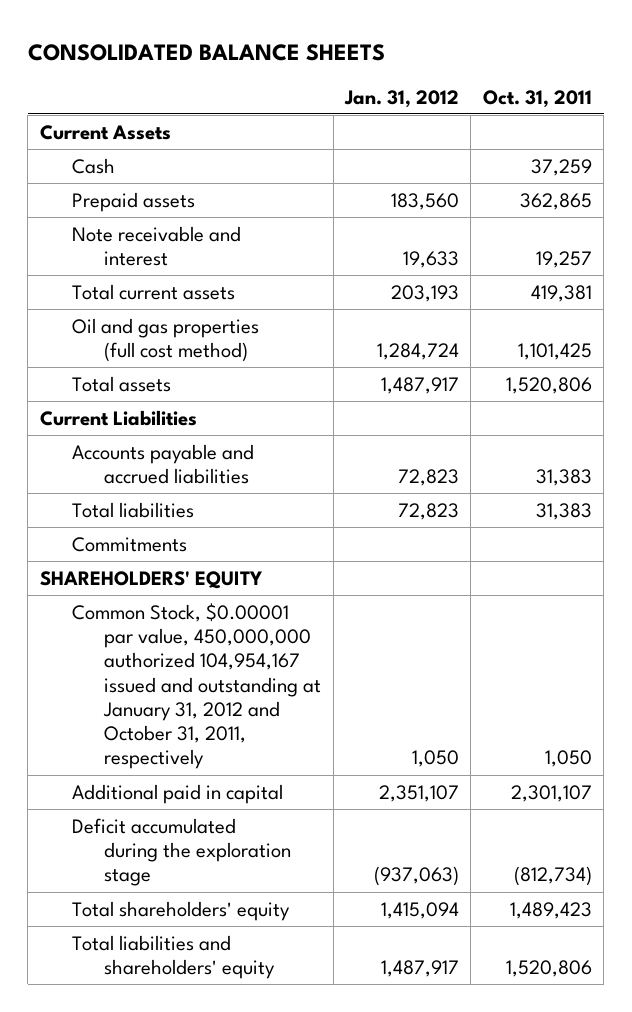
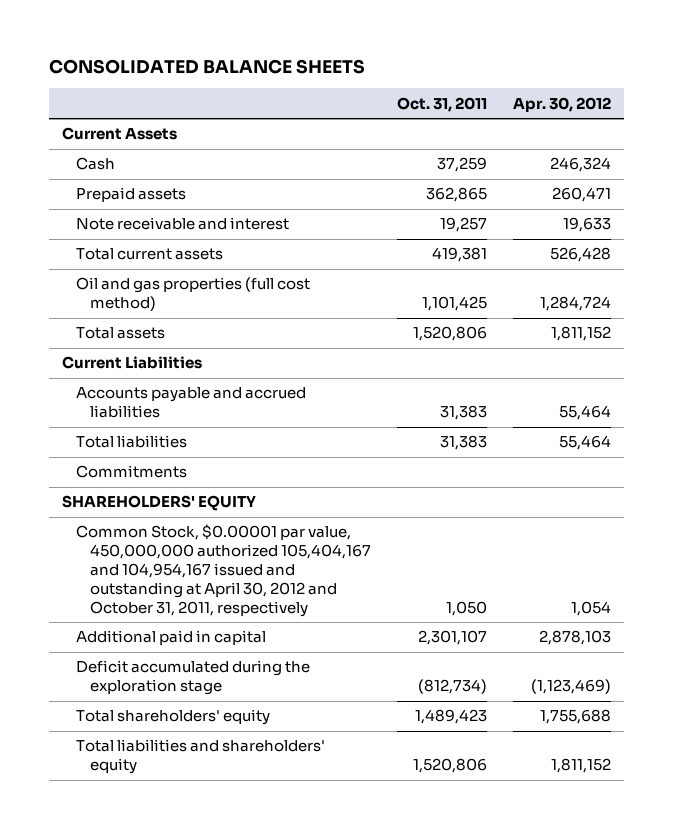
[344,89,460,108] Jan. 31, 2012 -> none
none -> [513,96,612,112] Apr. 30, 2012
[72,602,322,770] Common Stock, $0.00001 par value, 450,000,000 authorized 104,954,167 issued and outstanding at January 31, 2012 and October 31, 2011, respectively -> [76,524,372,618] Common Stock, $0.00001 par value, 450,000,000 authorized 105,404,167 and 104,954,167 issued and outstanding at April 30, 2012 and October 31, 2011, respectively

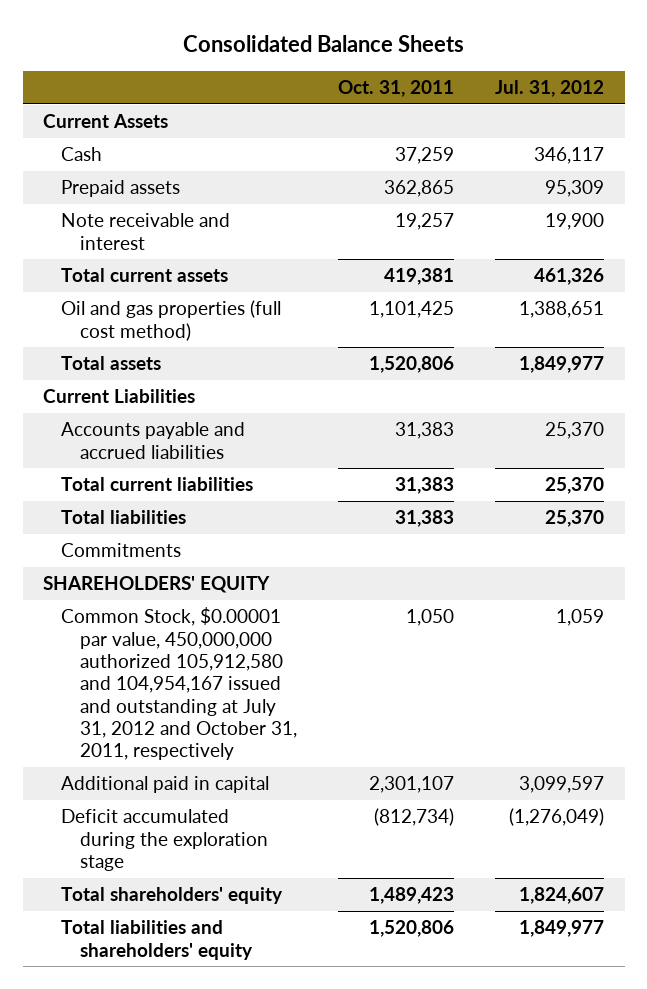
[49,59,366,75] CONSOLIDATED BALANCE SHEETS -> [182,34,464,52] Consolidated Balance Sheets
[513,96,612,112] Apr. 30, 2012 -> none
none -> [495,80,605,98] Jul. 31, 2012
none -> [61,477,254,492] Total current liabilities
[76,524,372,618] Common Stock, $0.00001 par value, 450,000,000 authorized 105,404,167 and 104,954,167 issued and outstanding at April 30, 2012 and October 31, 2011, respectively -> [61,607,297,761] Common Stock, $0.00001 par value, 450,000,000 authorized 105,912,580 and 104,954,167 issued and outstanding at July 31, 2012 and October 31, 2011, respectively

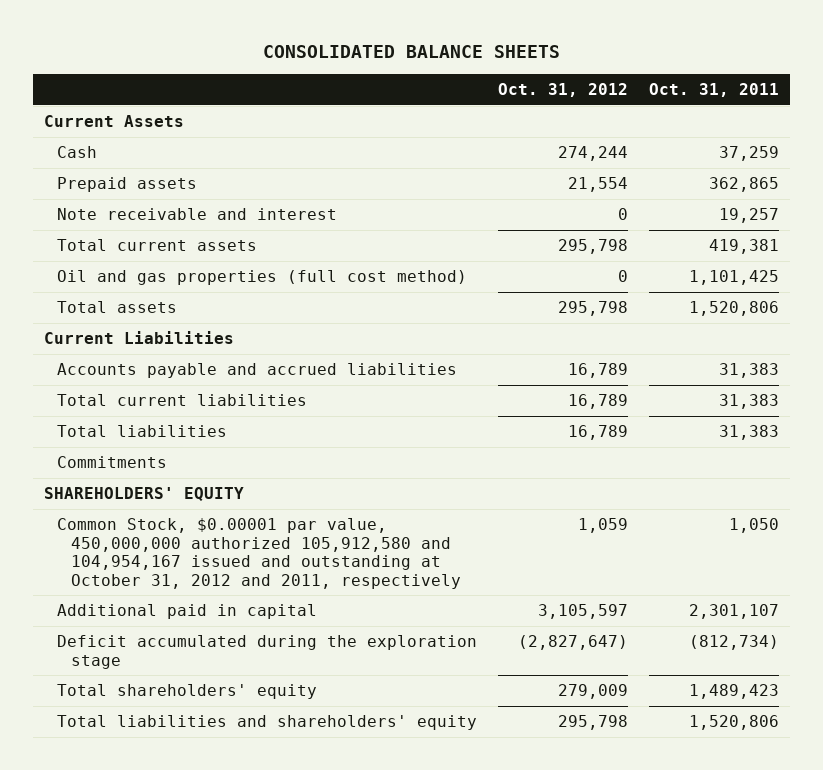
[182,34,464,52] Consolidated Balance Sheets -> [262,45,560,59] CONSOLIDATED BALANCE SHEETS
[495,80,605,98] Jul. 31, 2012 -> none
none -> [498,83,629,98] Oct. 31, 2012
[61,607,297,761] Common Stock, $0.00001 par value, 450,000,000 authorized 105,912,580 and 104,954,167 issued and outstanding at July 31, 2012 and October 31, 2011, respectively -> [57,518,461,589] Common Stock, $0.00001 par value, 450,000,000 authorized 105,912,580 and 104,954,167 issued and outstanding at October 31, 2012 and 2011, respectively

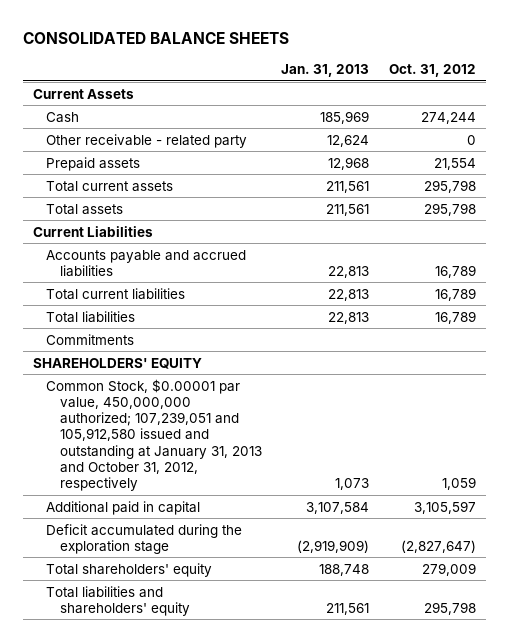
[649,83,780,98] Oct. 31, 2011 -> none
none -> [281,63,370,77] Jan. 31, 2013
none -> [46,133,248,148] Other receivable - related party
[57,208,338,221] Note receivable and interest -> none
[57,270,468,286] Oil and gas properties (full cost method) -> none
[57,518,461,589] Common Stock, $0.00001 par value, 450,000,000 authorized 105,912,580 and 104,954,167 issued and outstanding at October 31, 2012 and 2011, respectively -> [46,378,262,492] Common Stock, $0.00001 par value, 450,000,000 authorized; 107,239,051 and 105,912,580 issued and outstanding at January 31, 2013 and October 31, 2012, respectively

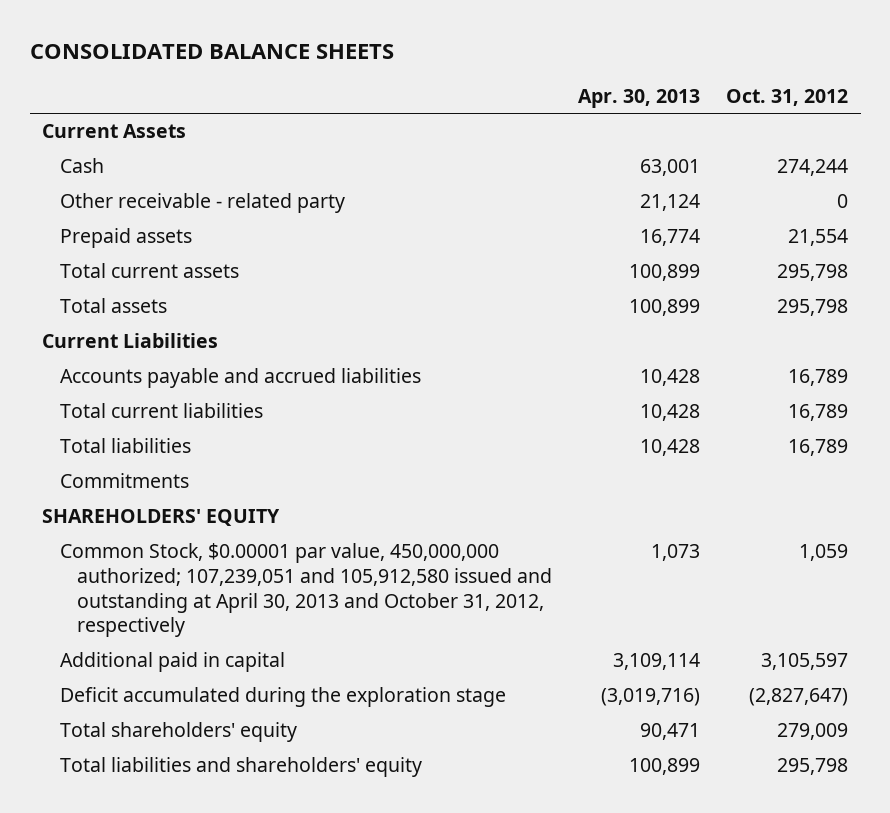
[281,63,370,77] Jan. 31, 2013 -> none
none -> [577,88,700,108] Apr. 30, 2013
[46,378,262,492] Common Stock, $0.00001 par value, 450,000,000 authorized; 107,239,051 and 105,912,580 issued and outstanding at January 31, 2013 and October 31, 2012, respectively -> [59,543,552,638] Common Stock, $0.00001 par value, 450,000,000 authorized; 107,239,051 and 105,912,580 issued and outstanding at April 30, 2013 and October 31, 2012, respectively

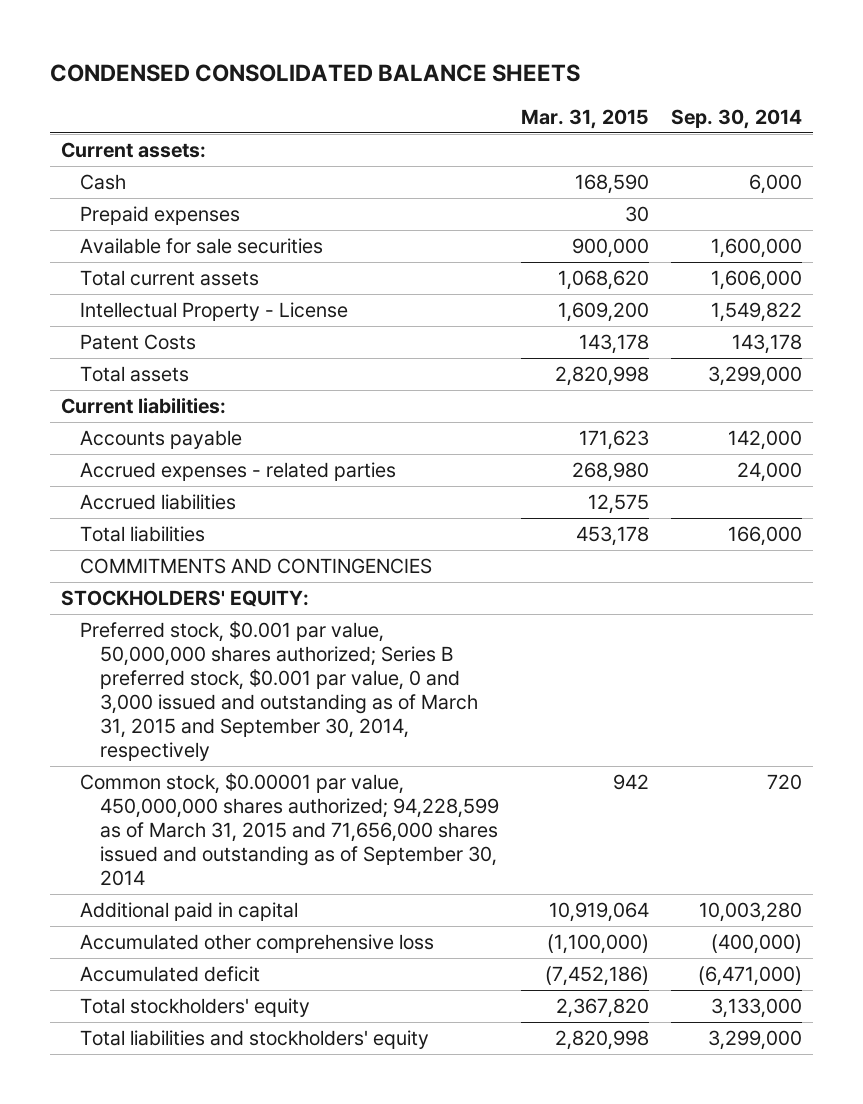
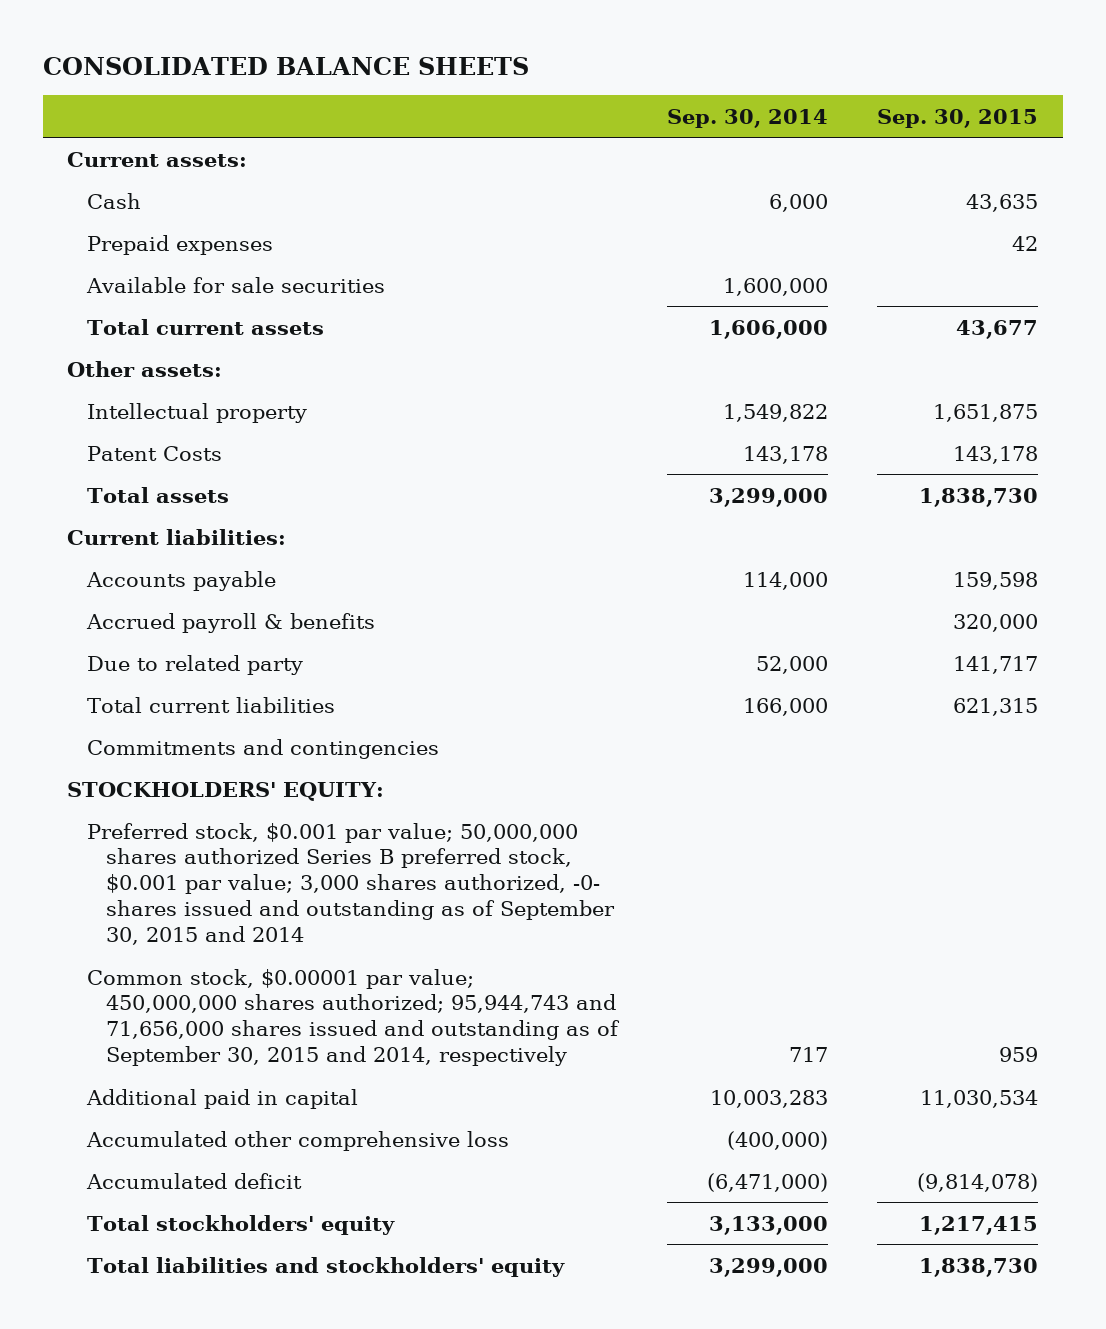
[49,63,580,82] CONDENSED CONSOLIDATED BALANCE SHEETS -> [42,56,529,75] CONSOLIDATED BALANCE SHEETS
[521,108,650,129] Mar. 31, 2015 -> none
none -> [877,108,1039,128] Sep. 30, 2015
none -> [67,360,223,377] Other assets:
[80,302,349,322] Intellectual Property - License -> [86,402,307,423] Intellectual property
[80,462,397,482] Accrued expenses - related parties -> none
[80,494,237,511] Accrued liabilities -> none
[728,430,803,451] 142,000 -> [743,571,829,590] 114,000
none -> [85,612,375,633] Accrued payroll & benefits
none -> [86,654,303,675] Due to related party
[80,526,206,543] Total liabilities -> [86,696,335,713] Total current liabilities
[80,558,433,575] COMMITMENTS AND CONTINGENCIES -> [86,738,439,759] Commitments and contingencies
[80,621,479,761] Preferred stock, $0.001 par value, 50,000,000 shares authorized; Series B preferred stock, $0.001 par value, 0 and 3,000 issued and outstanding as of March 31, 2015 and September 30, 2014, respectively -> [86,822,616,946] Preferred stock, $0.001 par value; 50,000,000 shares authorized Series B preferred stock, $0.001 par value; 3,000 shares authorized, -0- shares issued and outstanding as of September 30, 2015 and 2014
[80,773,500,886] Common stock, $0.00001 par value, 450,000,000 shares authorized; 94,228,599 as of March 31, 2015 and 71,656,000 shares issued and outstanding as of September 30, 2014 -> [86,968,621,1067] Common stock, $0.00001 par value; 450,000,000 shares authorized; 95,944,743 and 71,656,000 shares issued and outstanding as of September 30, 2015 and 2014, respectively
[767,774,803,791] 720 -> [789,1047,829,1063] 717
[699,902,803,923] 10,003,280 -> [710,1089,829,1108] 10,003,283

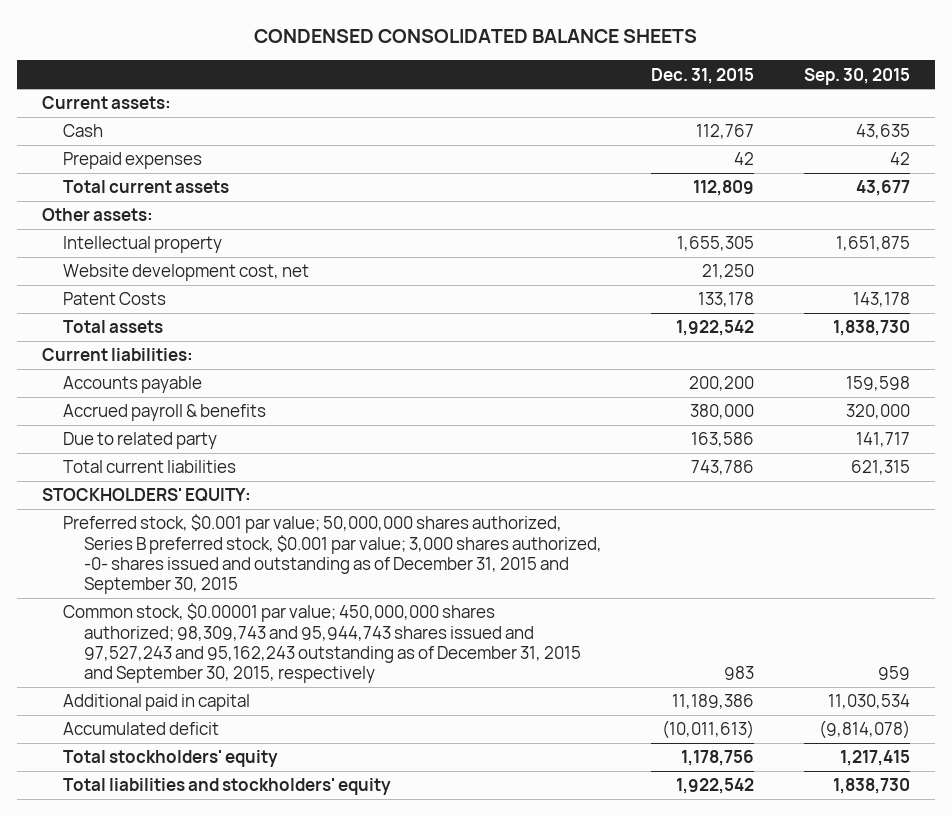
[42,56,529,75] CONSOLIDATED BALANCE SHEETS -> [254,29,698,44] CONDENSED CONSOLIDATED BALANCE SHEETS
[667,108,829,128] Sep. 30, 2014 -> none
none -> [651,67,755,84] Dec. 31, 2015
[85,276,385,293] Available for sale securities -> none
none -> [62,264,309,282] Website development cost, net
[86,738,439,759] Commitments and contingencies -> none
[86,822,616,946] Preferred stock, $0.001 par value; 50,000,000 shares authorized Series B preferred stock, $0.001 par value; 3,000 shares authorized, -0- shares issued and outstanding as of September 30, 2015 and 2014 -> [62,514,602,595] Preferred stock, $0.001 par value; 50,000,000 shares authorized, Series B preferred stock, $0.001 par value; 3,000 shares authorized, -0- shares issued and outstanding as of December 31, 2015 and September 30, 2015
[86,968,621,1067] Common stock, $0.00001 par value; 450,000,000 shares authorized; 95,944,743 and 71,656,000 shares issued and outstanding as of September 30, 2015 and 2014, respectively -> [62,603,581,684] Common stock, $0.00001 par value; 450,000,000 shares authorized; 98,309,743 and 95,944,743 shares issued and 97,527,243 and 95,162,243 outstanding as of December 31, 2015 and September 30, 2015, respectively
[85,1130,509,1151] Accumulated other comprehensive loss -> none

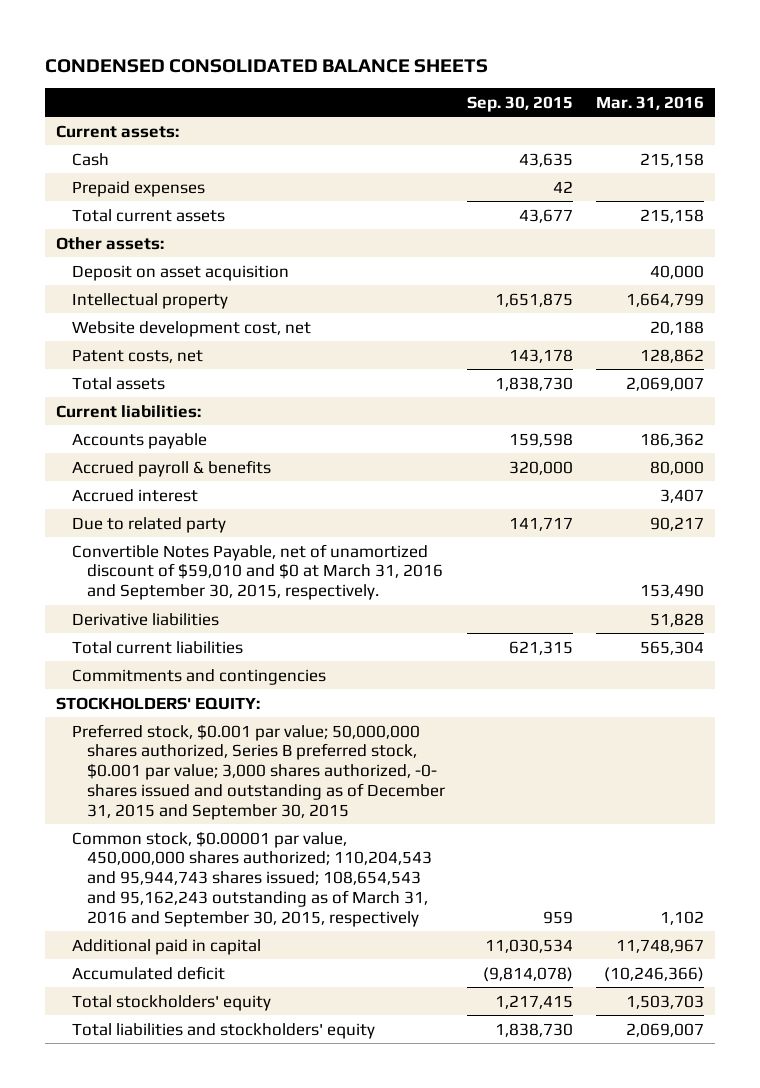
[651,67,755,84] Dec. 31, 2015 -> none
none -> [595,95,704,110] Mar. 31, 2016
none -> [71,264,289,281] Deposit on asset acquisition
[62,292,166,306] Patent Costs -> [71,348,203,363] Patent costs, net
none -> [71,488,198,502] Accrued interest
none -> [71,543,444,601] Convertible Notes Payable, net of unamortized discount of $59,010 and $0 at March 31, 2016 and September 30, 2015, respectively.
none -> [71,612,219,626] Derivative liabilities
none -> [71,668,326,685] Commitments and contingencies
[62,603,581,684] Common stock, $0.00001 par value; 450,000,000 shares authorized; 98,309,743 and 95,944,743 shares issued and 97,527,243 and 95,162,243 outstanding as of December 31, 2015 and September 30, 2015, respectively -> [71,830,433,927] Common stock, $0.00001 par value, 450,000,000 shares authorized; 110,204,543 and 95,944,743 shares issued; 108,654,543 and 95,162,243 outstanding as of March 31, 2016 and September 30, 2015, respectively

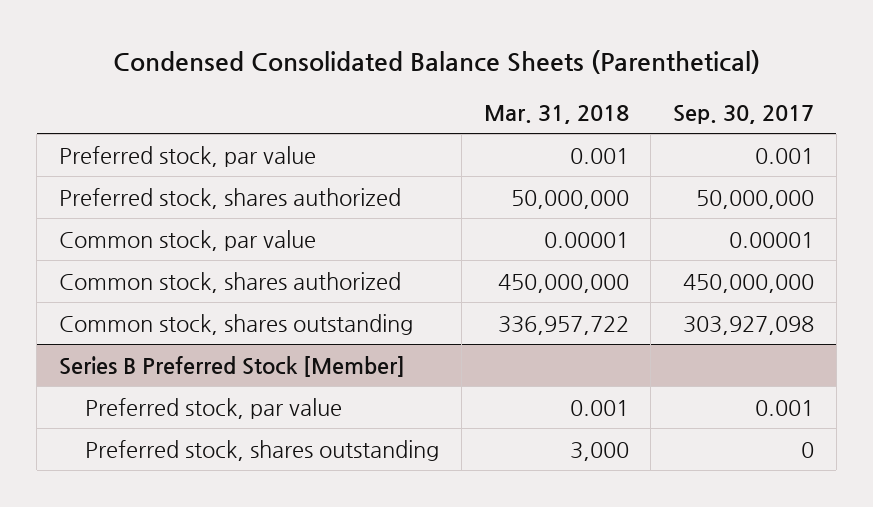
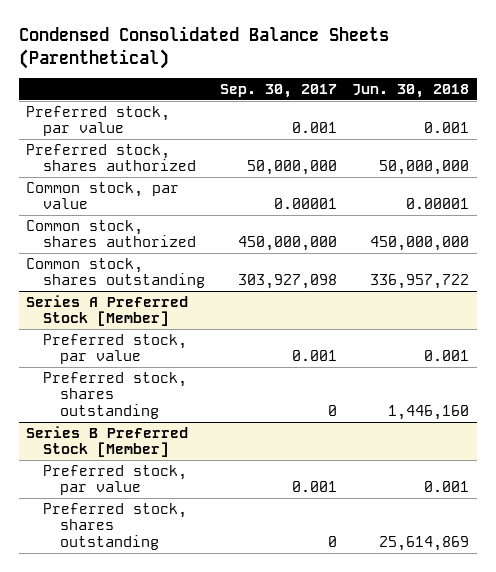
[483,104,629,124] Mar. 31, 2018 -> none
none -> [352,83,470,98] Jun. 30, 2018
none -> [26,294,189,327] Series A Preferred Stock [Member]
none -> [43,333,188,365] Preferred stock, par value
none -> [43,371,188,419] Preferred stock, shares outstanding

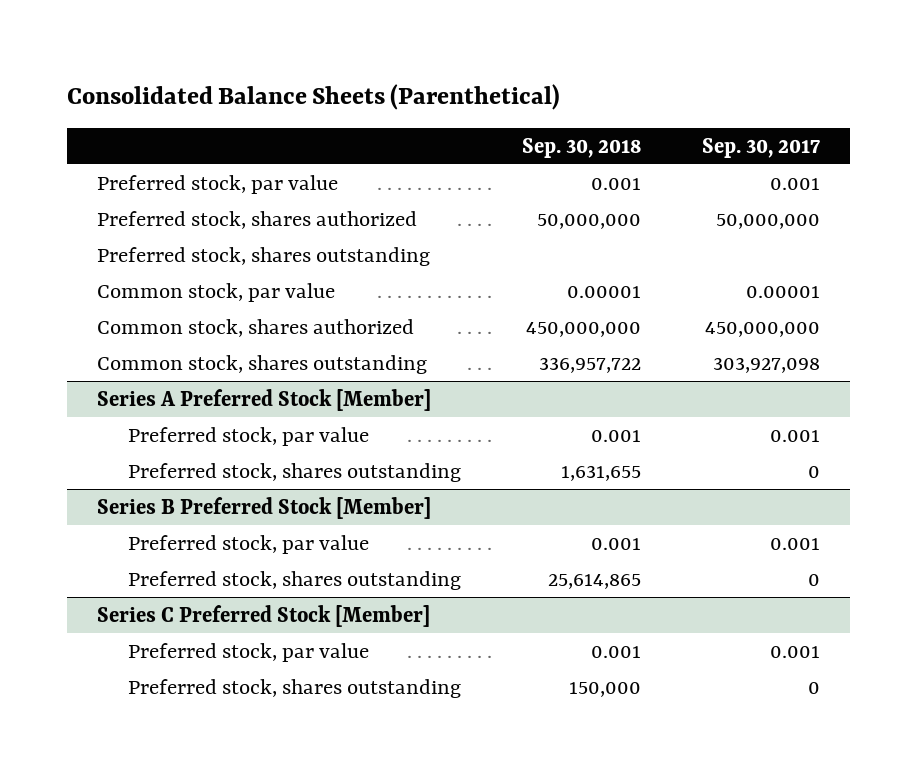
[18,26,389,69] Condensed Consolidated Balance Sheets (Parenthetical) -> [66,84,560,111] Consolidated Balance Sheets (Parenthetical)
[352,83,470,98] Jun. 30, 2018 -> none
none -> [522,137,642,158] Sep. 30, 2018
none -> [97,246,431,266] Preferred stock, shares outstanding
none -> [97,604,431,627] Series C Preferred Stock [Member]
none -> [128,642,370,662] Preferred stock, par value
none -> [128,678,462,698] Preferred stock, shares outstanding

